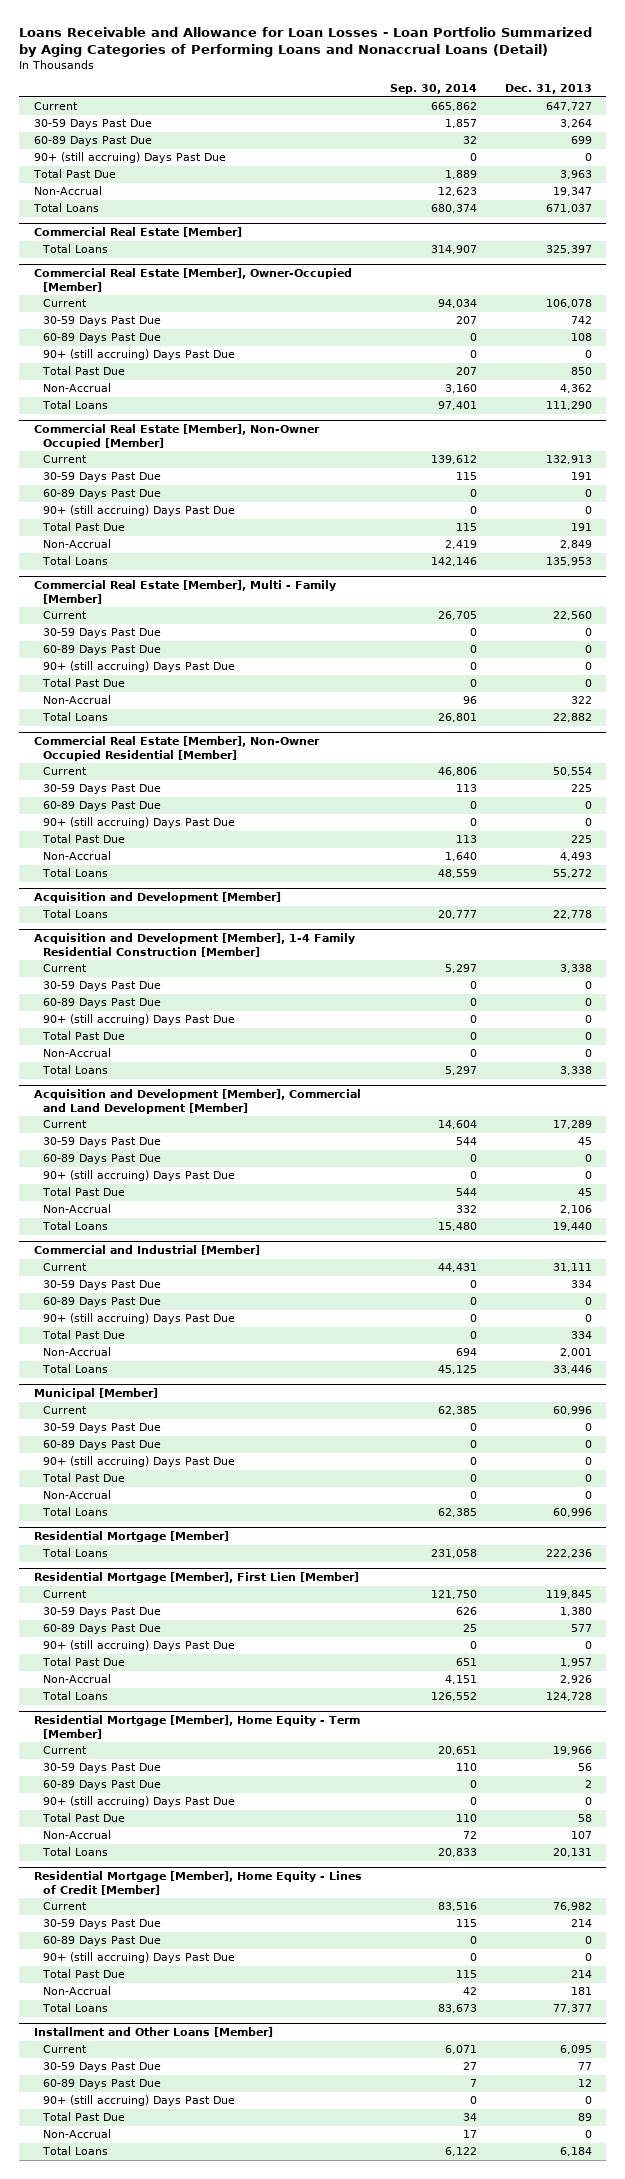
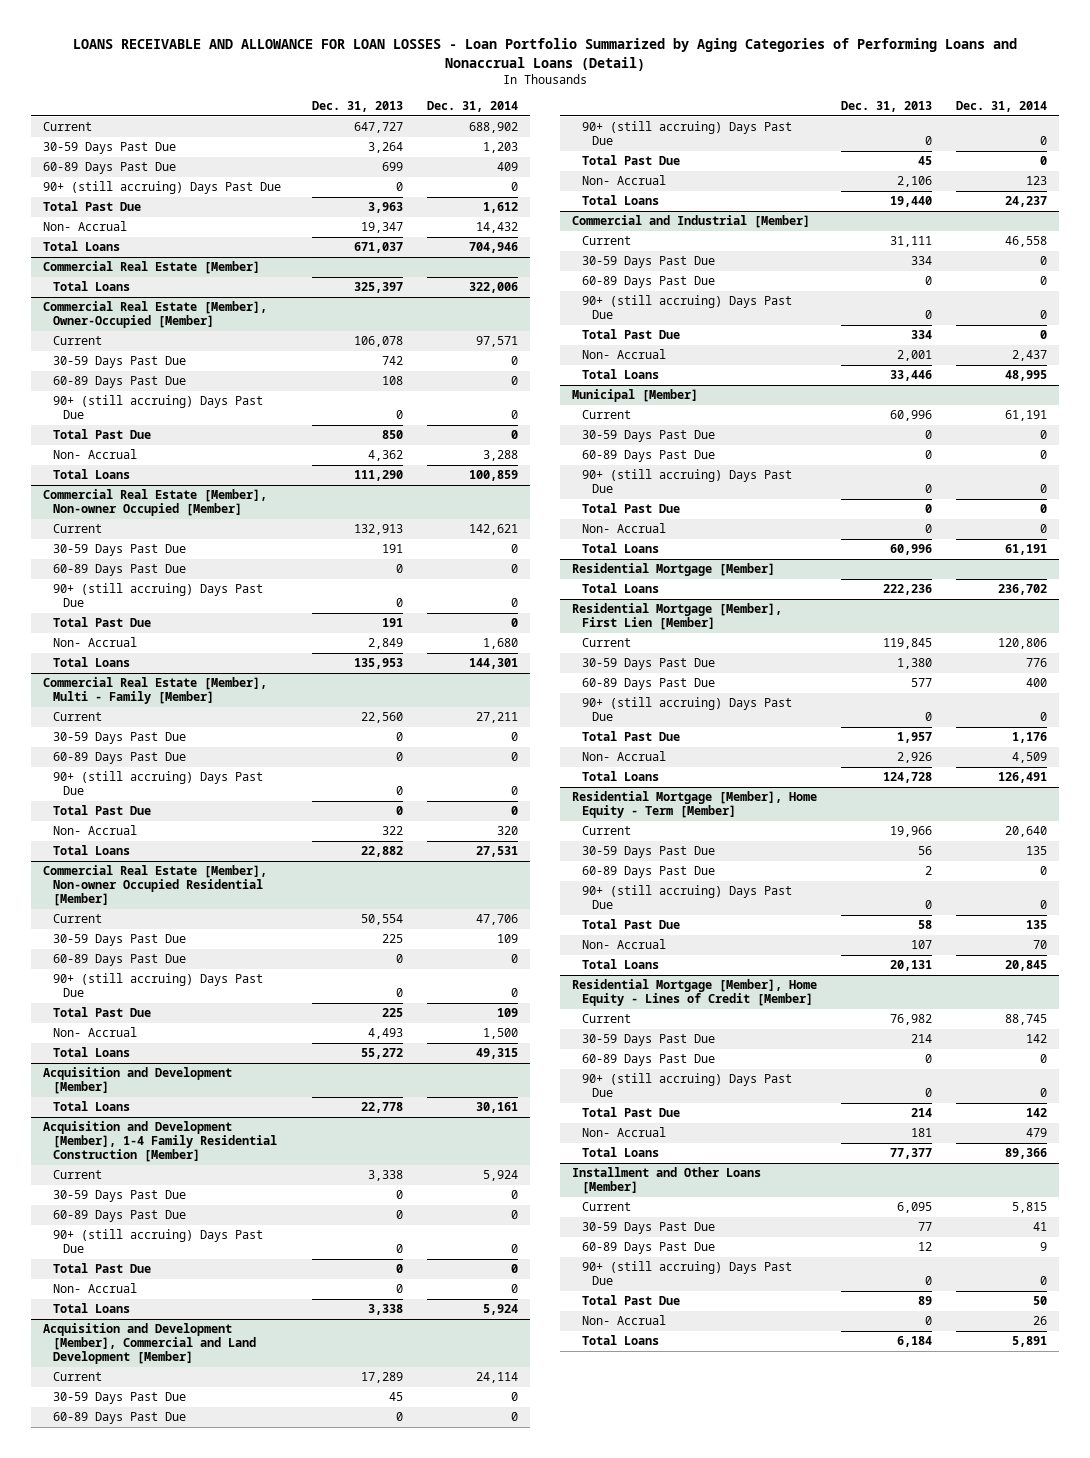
[19,26,593,57] Loans Receivable and Allowance for Loan Losses - Loan Portfolio Summarized by Aging Categories of Performing Loans and Nonaccrual Loans (Detail) -> [72,38,1017,71] LOANS RECEIVABLE AND ALLOWANCE FOR LOAN LOSSES - Loan Portfolio Summarized by Aging Categories of Performing Loans and Nonaccrual Loans (Detail)
[389,84,477,95] Sep. 30, 2014 -> none
none -> [427,101,519,113] Dec. 31, 2014
[33,186,102,196] Non-Accrual -> [42,221,127,232] Non- Accrual
[42,383,111,393] Non-Accrual -> [52,449,137,460] Non- Accrual
[33,424,320,449] Commercial Real Estate [Member], Non-Owner Occupied [Member] -> [42,489,267,517] Commercial Real Estate [Member], Non-owner Occupied [Member]
[42,539,111,549] Non-Accrual -> [52,637,137,648] Non- Accrual
[42,695,111,705] Non-Accrual -> [52,825,137,836] Non- Accrual
[33,736,320,761] Commercial Real Estate [Member], Non-Owner Occupied Residential [Member] -> [42,865,267,906] Commercial Real Estate [Member], Non-owner Occupied Residential [Member]
[42,851,111,861] Non-Accrual -> [52,1027,137,1038] Non- Accrual
[42,1048,111,1058] Non-Accrual -> [52,1283,137,1294] Non- Accrual
[42,1204,111,1214] Non-Accrual -> [581,175,666,186] Non- Accrual
[42,1347,111,1357] Non-Accrual -> [581,349,666,360] Non- Accrual
[42,1490,111,1500] Non-Accrual -> [581,523,666,534] Non- Accrual
[42,1674,111,1684] Non-Accrual -> [581,751,666,762] Non- Accrual
[42,1830,111,1840] Non-Accrual -> [581,939,666,950] Non- Accrual
[42,1986,111,1996] Non-Accrual -> [581,1127,666,1138] Non- Accrual
[42,2129,111,2139] Non-Accrual -> [581,1315,666,1326] Non- Accrual

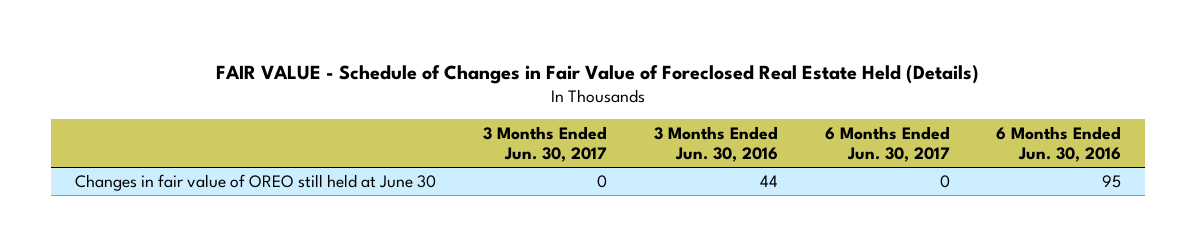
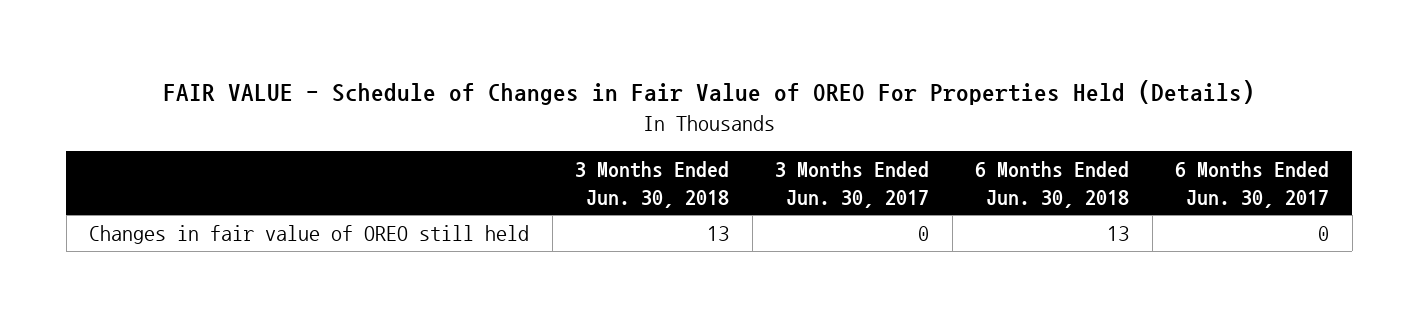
[216,64,980,84] FAIR VALUE - Schedule of Changes in Fair Value of Foreclosed Real Estate Held (Details) -> [163,80,1256,106] FAIR VALUE - Schedule of Changes in Fair Value of OREO For Properties Held (Details)
[653,125,778,163] 3 Months Ended Jun. 30, 2016 -> none
[996,125,1122,163] 6 Months Ended Jun. 30, 2016 -> none
none -> [575,161,730,208] 3 Months Ended Jun. 30, 2018
none -> [975,161,1130,208] 6 Months Ended Jun. 30, 2018
[74,174,436,192] Changes in fair value of OREO still held at June 30 -> [89,224,530,244] Changes in fair value of OREO still held

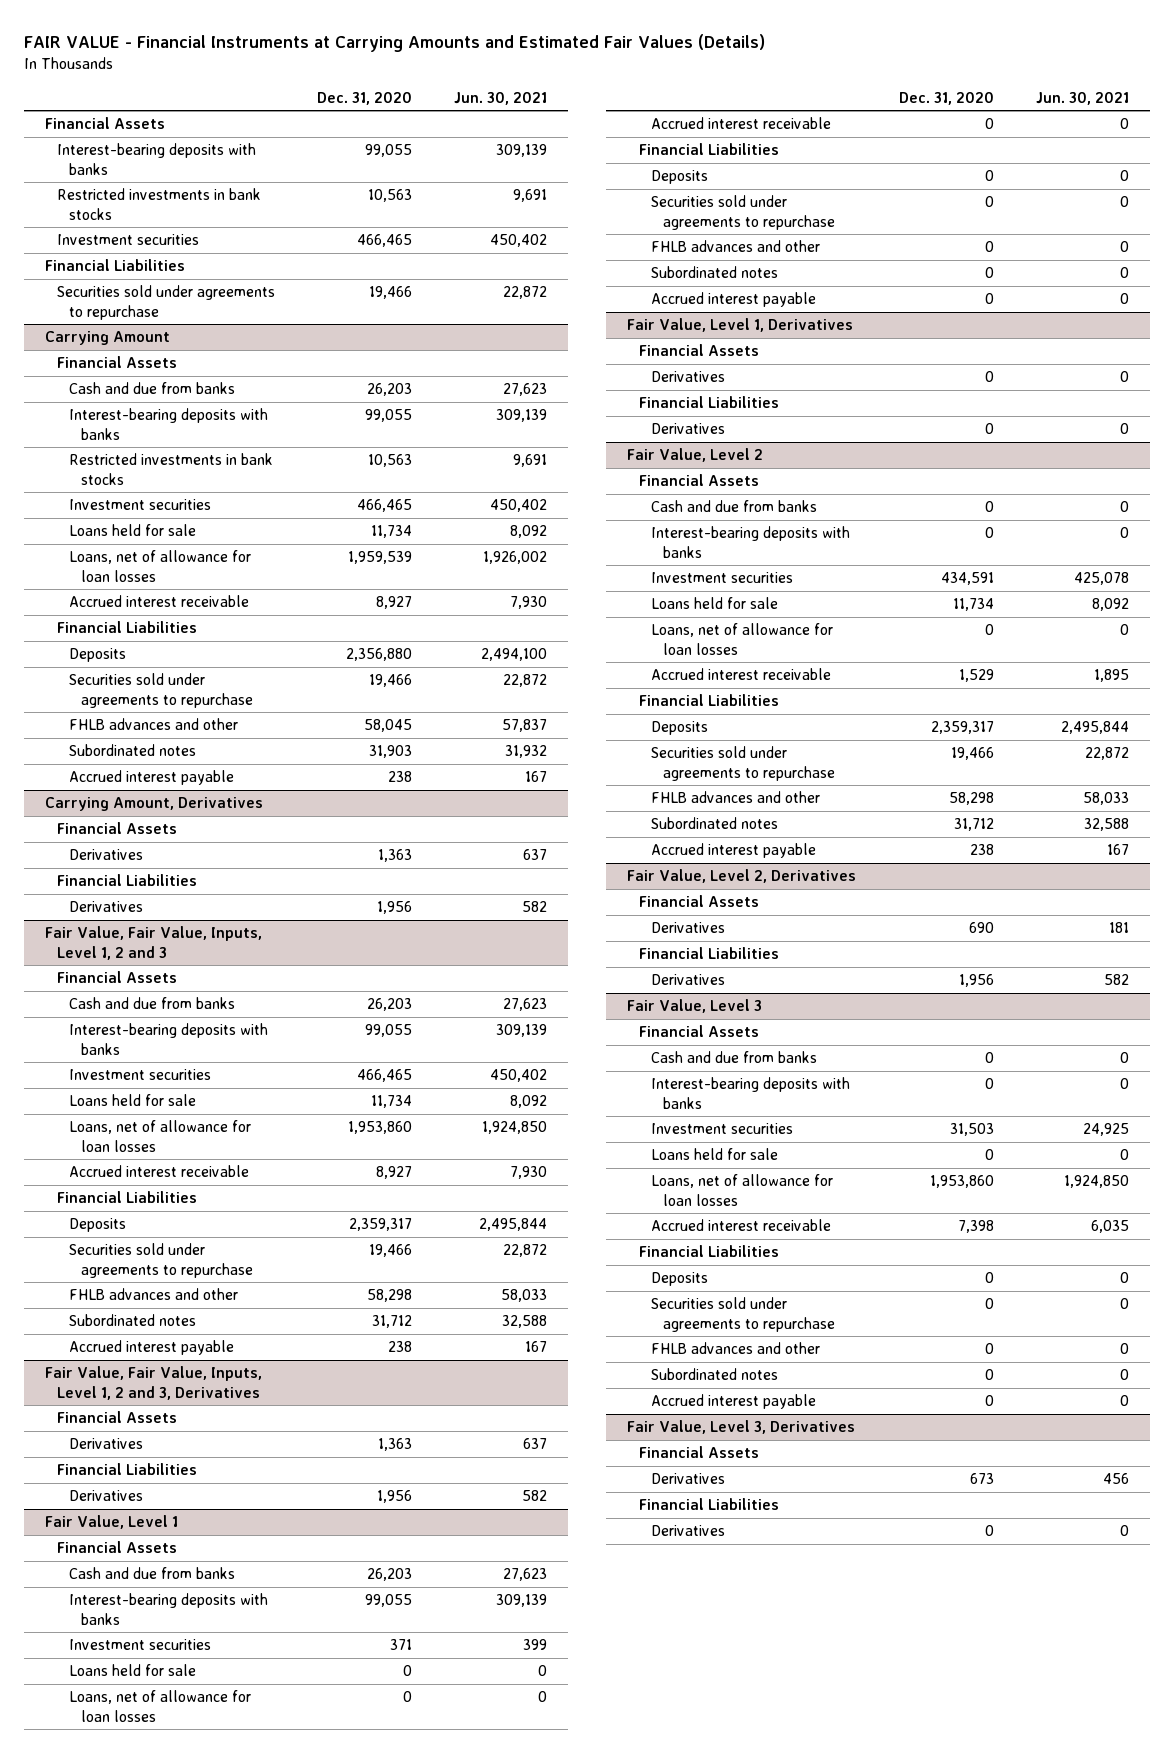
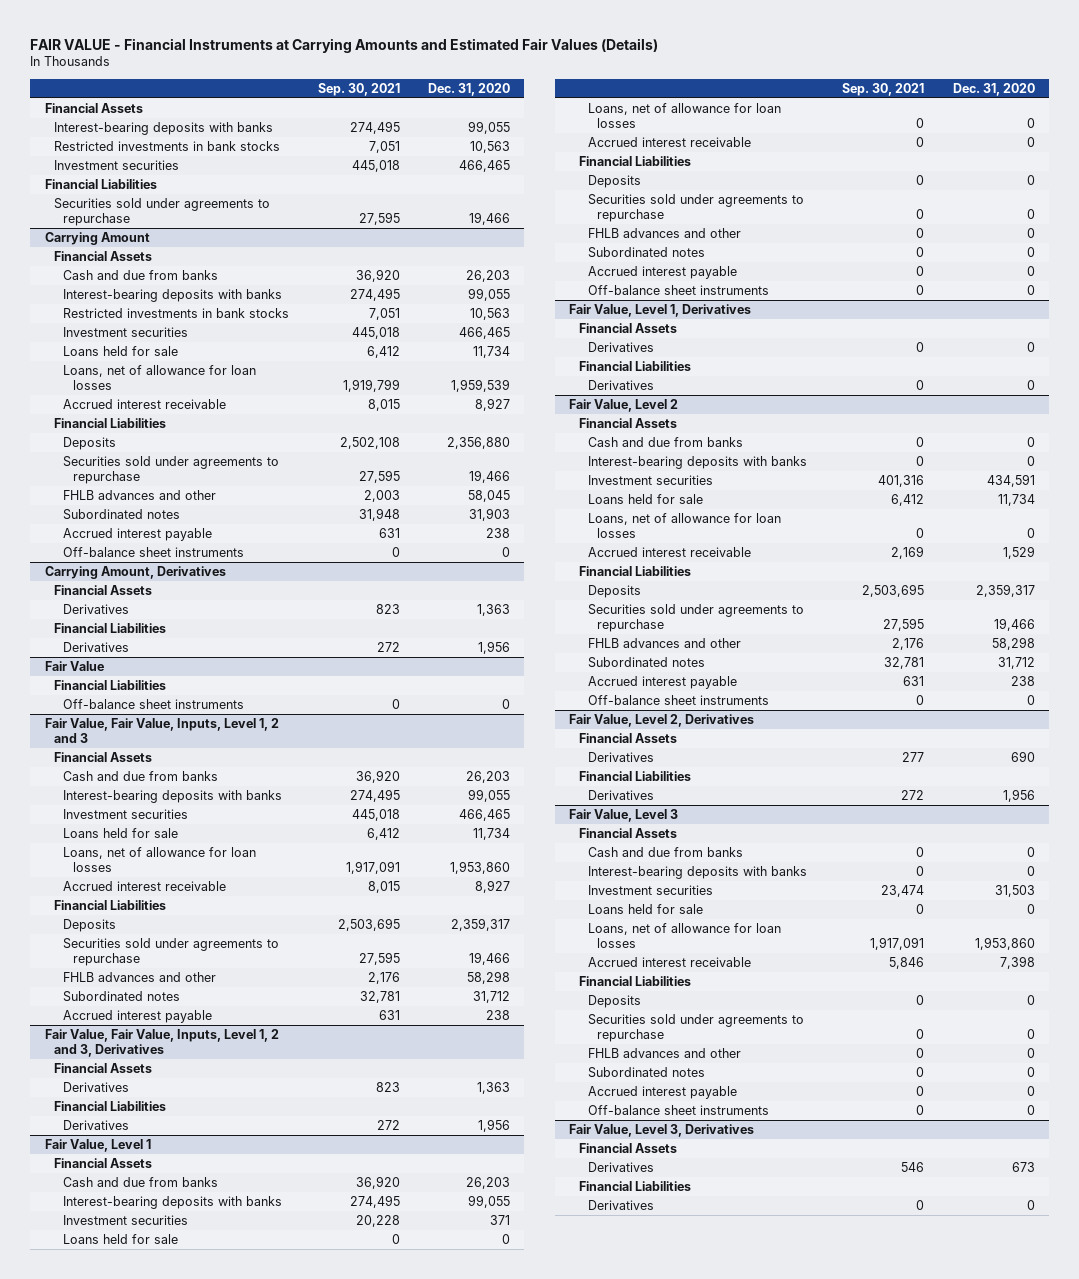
[453,91,547,105] Jun. 30, 2021 -> none
none -> [317,82,400,96] Sep. 30, 2021
none -> [63,547,245,558] Off-balance sheet instruments
none -> [44,661,104,672] Fair Value
none -> [53,680,166,691] Financial Liabilities
none -> [63,699,245,710] Off-balance sheet instruments
none -> [588,285,770,296] Off-balance sheet instruments
none -> [588,695,770,706] Off-balance sheet instruments
none -> [588,1105,770,1116] Off-balance sheet instruments

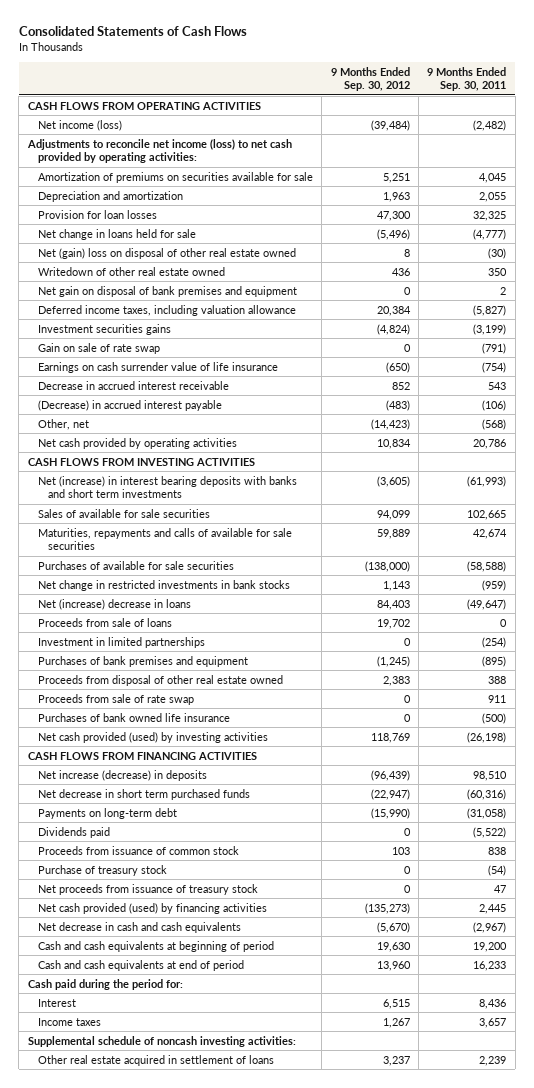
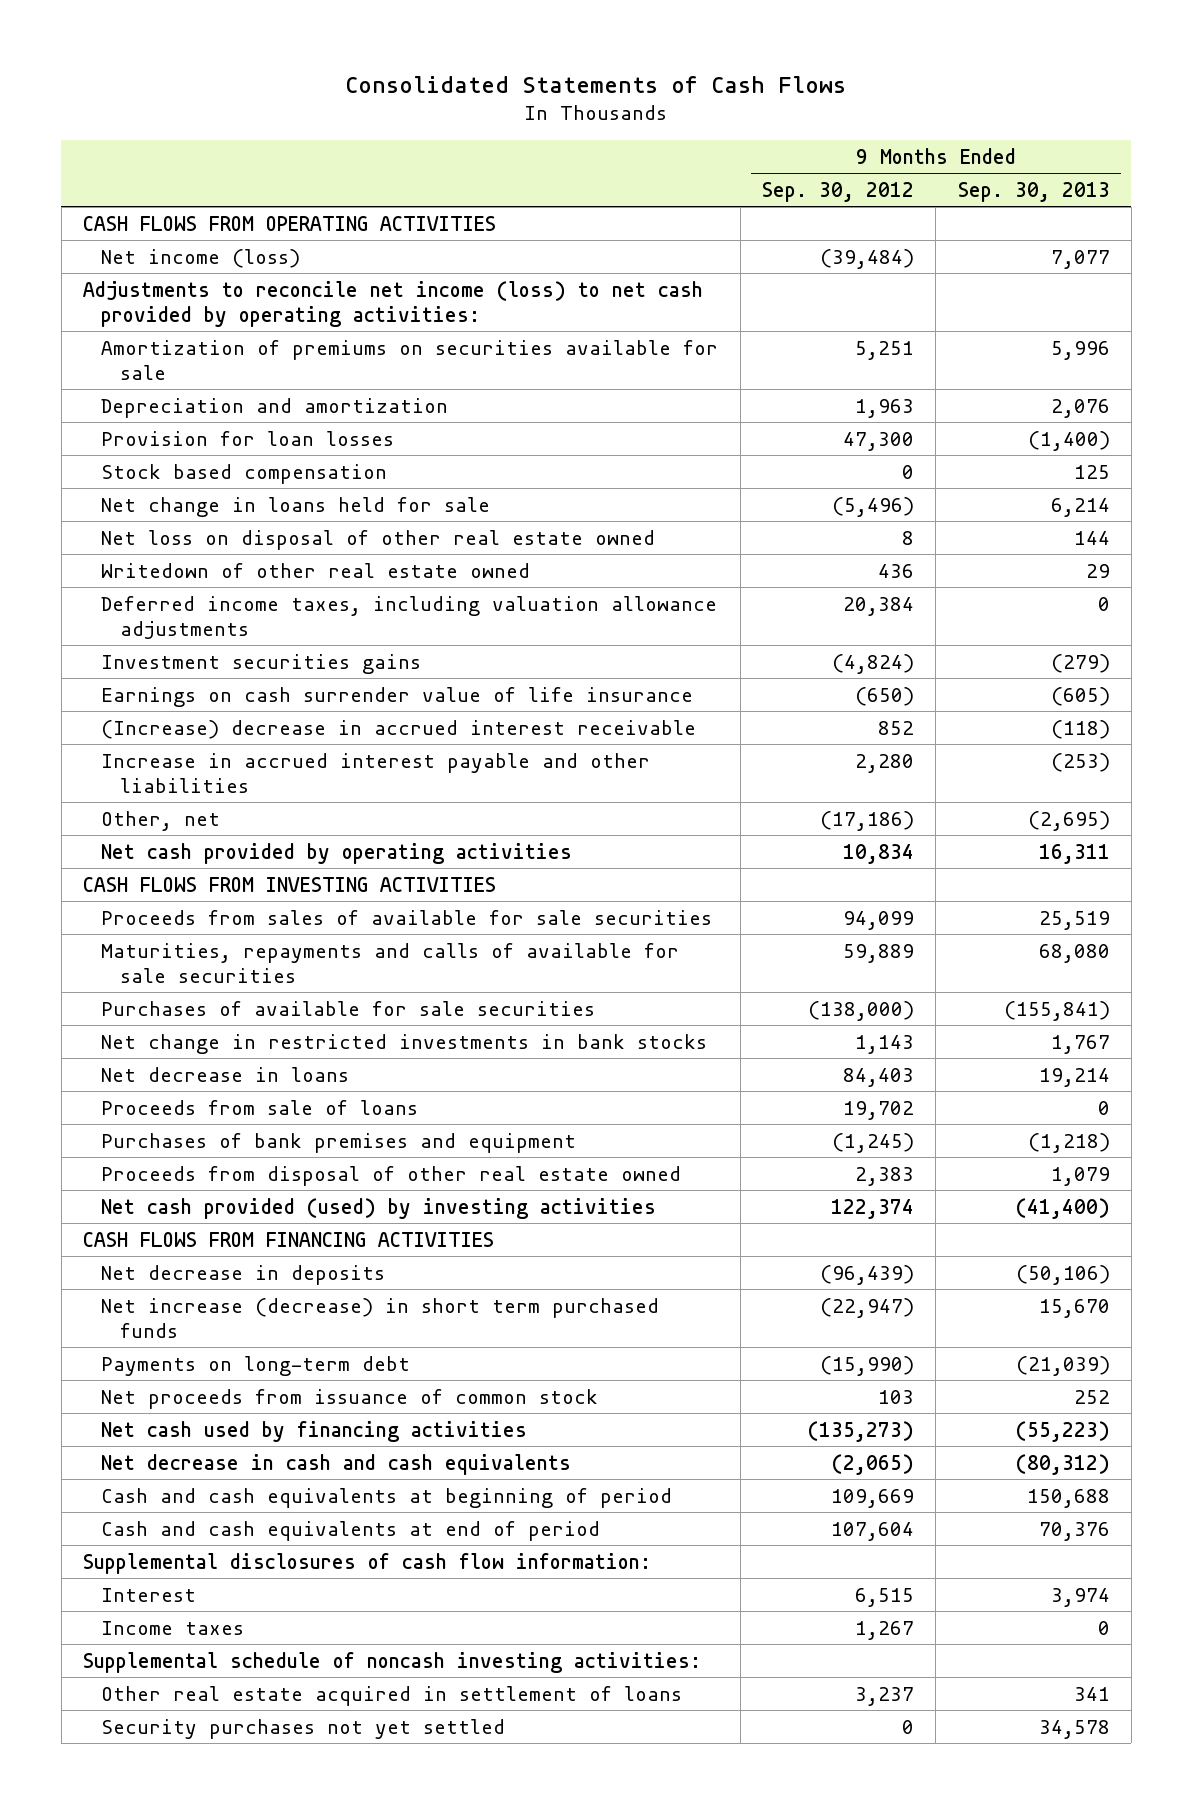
[427,66,507,91] 9 Months Ended Sep. 30, 2011 -> none
none -> [957,181,1110,202] Sep. 30, 2013
none -> [101,463,388,484] Stock based compensation
[37,247,296,259] Net (gain) loss on disposal of other real estate owned -> [101,529,656,550] Net loss on disposal of other real estate owned
[37,285,297,297] Net gain on disposal of bank premises and equipment -> none
[37,304,296,316] Deferred income taxes, including valuation allowance -> [101,595,718,639] Deferred income taxes, including valuation allowance adjustments
[37,342,160,354] Gain on sale of rate swap -> none
[37,399,222,411] (Decrease) in accrued interest payable -> none
[37,380,229,390] Decrease in accrued interest receivable -> [101,719,697,739] (Increase) decrease in accrued interest receivable
none -> [101,752,651,793] Increase in accrued interest payable and other liabilities
[370,418,410,430] (14,423) -> [819,810,914,831] (17,186)
[37,475,297,498] Net (increase) in interest bearing deposits with banks and short term investments -> none
[37,508,210,518] Sales of available for sale securities -> [101,909,713,925] Proceeds from sales of available for sale securities
[37,598,191,610] Net (increase) decrease in loans -> [101,1066,350,1082] Net decrease in loans
[37,636,205,648] Investment in limited partnerships -> none
[37,693,194,705] Proceeds from sale of rate swap -> none
[37,712,230,722] Purchases of bank owned life insurance -> none
[370,732,410,743] 118,769 -> [830,1198,914,1219] 122,374
[37,769,207,781] Net increase (decrease) in deposits -> [101,1264,386,1285] Net decrease in deposits
[37,788,250,800] Net decrease in short term purchased funds -> [101,1297,660,1338] Net increase (decrease) in short term purchased funds
[37,826,110,838] Dividends paid -> none
[37,864,167,876] Purchase of treasury stock -> none
[37,883,258,895] Net proceeds from issuance of treasury stock -> none
[27,978,183,990] Cash paid during the period for: -> none
[37,845,239,855] Proceeds from issuance of common stock -> [101,1388,599,1409] Net proceeds from issuance of common stock
[37,902,267,914] Net cash provided (used) by financing activities -> [101,1420,528,1442] Net cash used by financing activities
[376,921,410,933] (5,670) -> [831,1453,914,1475] (2,065)
[376,941,411,952] 19,630 -> [830,1488,914,1508] 109,669
[376,960,411,971] 13,960 -> [830,1521,914,1541] 107,604
none -> [82,1552,651,1574] Supplemental disclosures of cash flow information:
none -> [101,1718,506,1739] Security purchases not yet settled

